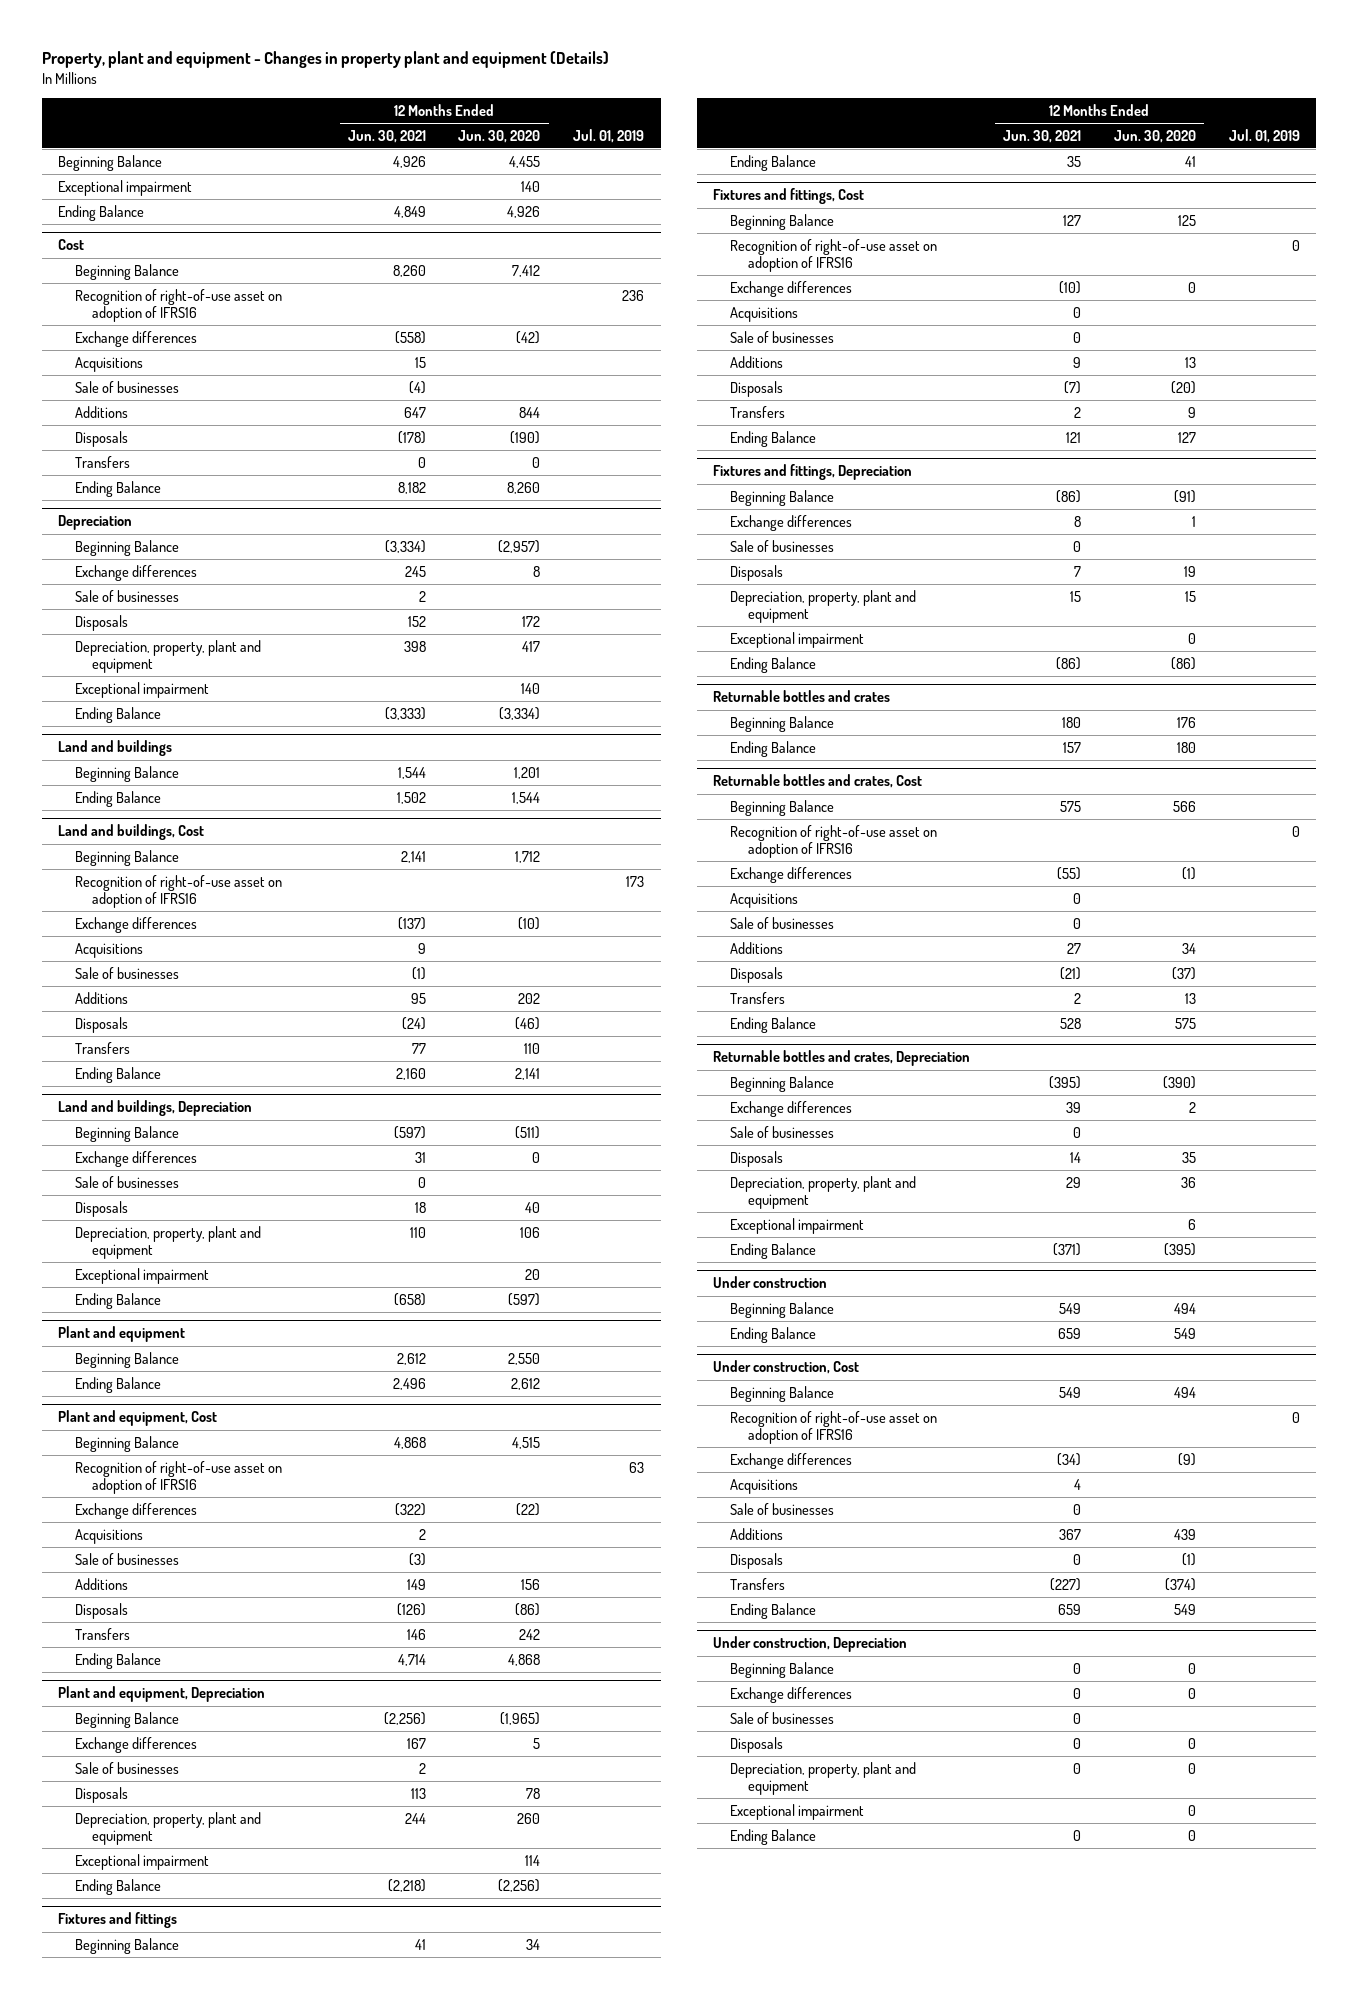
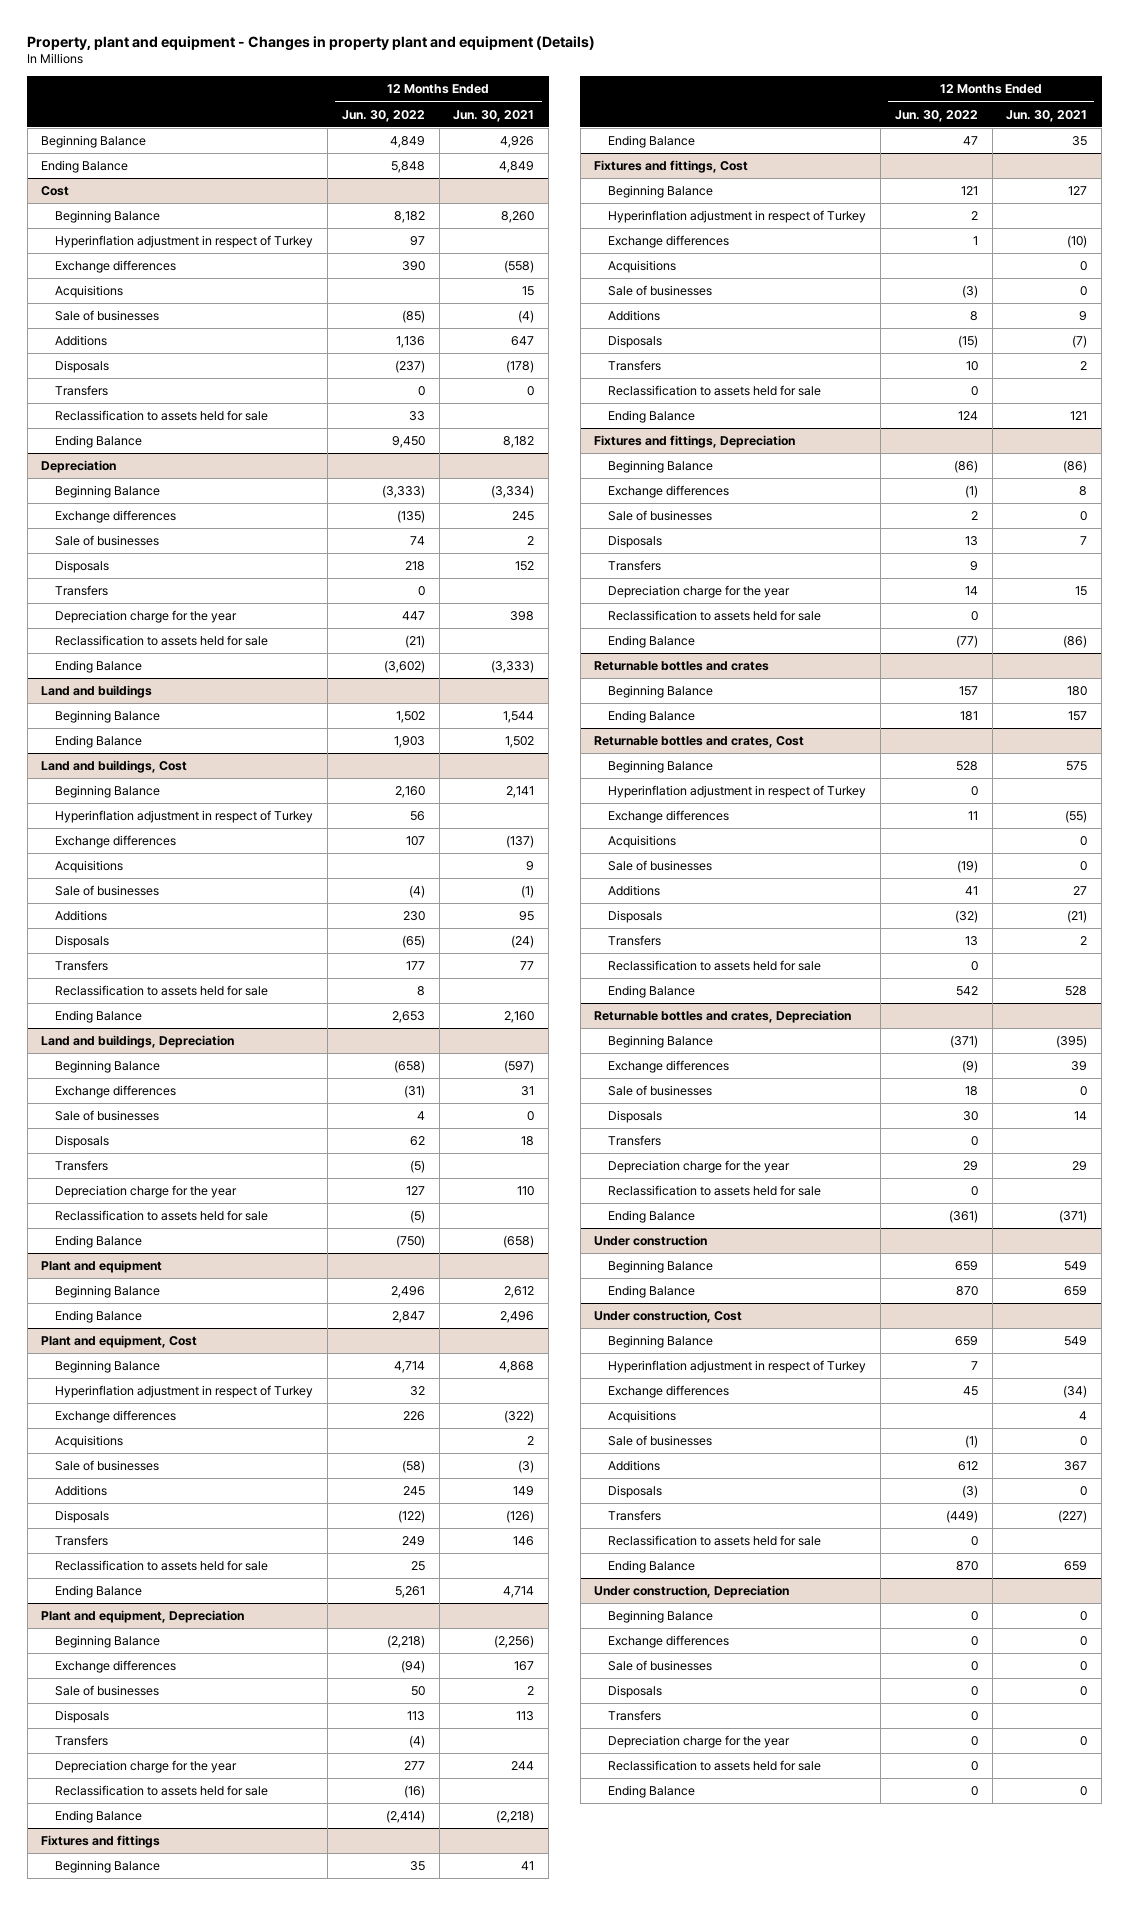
[458,129,541,143] Jun. 30, 2020 -> none
[573,128,645,143] Jul. 01, 2019 -> none
none -> [341,109,425,122] Jun. 30, 2022
[57,179,192,196] Exceptional impairment -> none
[75,288,283,323] Recognition of right-of-use asset on adoption of IFRS16 -> none
none -> [55,235,314,249] Hyperinflation adjustment in respect of Turkey
none -> [55,410,269,422] Reclassification to assets held for sale
[75,681,210,698] Exceptional impairment -> none
none -> [55,585,109,597] Transfers
[75,639,262,674] Depreciation, property, plant and equipment -> [55,610,238,624] Depreciation charge for the year
none -> [55,635,269,647] Reclassification to assets held for sale
[75,874,283,909] Recognition of right-of-use asset on adoption of IFRS16 -> none
none -> [55,810,314,824] Hyperinflation adjustment in respect of Turkey
none -> [55,985,269,997] Reclassification to assets held for sale
[75,1267,210,1284] Exceptional impairment -> none
none -> [55,1160,109,1172] Transfers
[75,1225,262,1260] Depreciation, property, plant and equipment -> [55,1185,238,1199] Depreciation charge for the year
none -> [55,1210,269,1222] Reclassification to assets held for sale
[75,1460,283,1495] Recognition of right-of-use asset on adoption of IFRS16 -> none
none -> [55,1385,314,1399] Hyperinflation adjustment in respect of Turkey
none -> [55,1560,269,1572] Reclassification to assets held for sale
[75,1853,210,1870] Exceptional impairment -> none
none -> [55,1735,109,1747] Transfers
[75,1811,262,1846] Depreciation, property, plant and equipment -> [55,1760,238,1774] Depreciation charge for the year
none -> [55,1785,269,1797] Reclassification to assets held for sale
[730,238,938,273] Recognition of right-of-use asset on adoption of IFRS16 -> none
none -> [608,210,867,224] Hyperinflation adjustment in respect of Turkey
none -> [608,385,822,397] Reclassification to assets held for sale
[730,631,865,648] Exceptional impairment -> none
none -> [608,560,662,572] Transfers
[730,589,917,624] Depreciation, property, plant and equipment -> [608,585,791,599] Depreciation charge for the year
none -> [608,610,822,622] Reclassification to assets held for sale
[730,824,938,859] Recognition of right-of-use asset on adoption of IFRS16 -> none
none -> [608,785,867,799] Hyperinflation adjustment in respect of Turkey
none -> [608,960,822,972] Reclassification to assets held for sale
[730,1217,865,1234] Exceptional impairment -> none
none -> [608,1135,662,1147] Transfers
[730,1175,917,1210] Depreciation, property, plant and equipment -> [608,1160,791,1174] Depreciation charge for the year
none -> [608,1185,822,1197] Reclassification to assets held for sale
[730,1410,938,1445] Recognition of right-of-use asset on adoption of IFRS16 -> none
none -> [608,1360,867,1374] Hyperinflation adjustment in respect of Turkey
none -> [608,1535,822,1547] Reclassification to assets held for sale
[730,1803,865,1820] Exceptional impairment -> none
none -> [608,1710,662,1722] Transfers
[730,1761,917,1796] Depreciation, property, plant and equipment -> [608,1735,791,1749] Depreciation charge for the year
none -> [608,1760,822,1772] Reclassification to assets held for sale

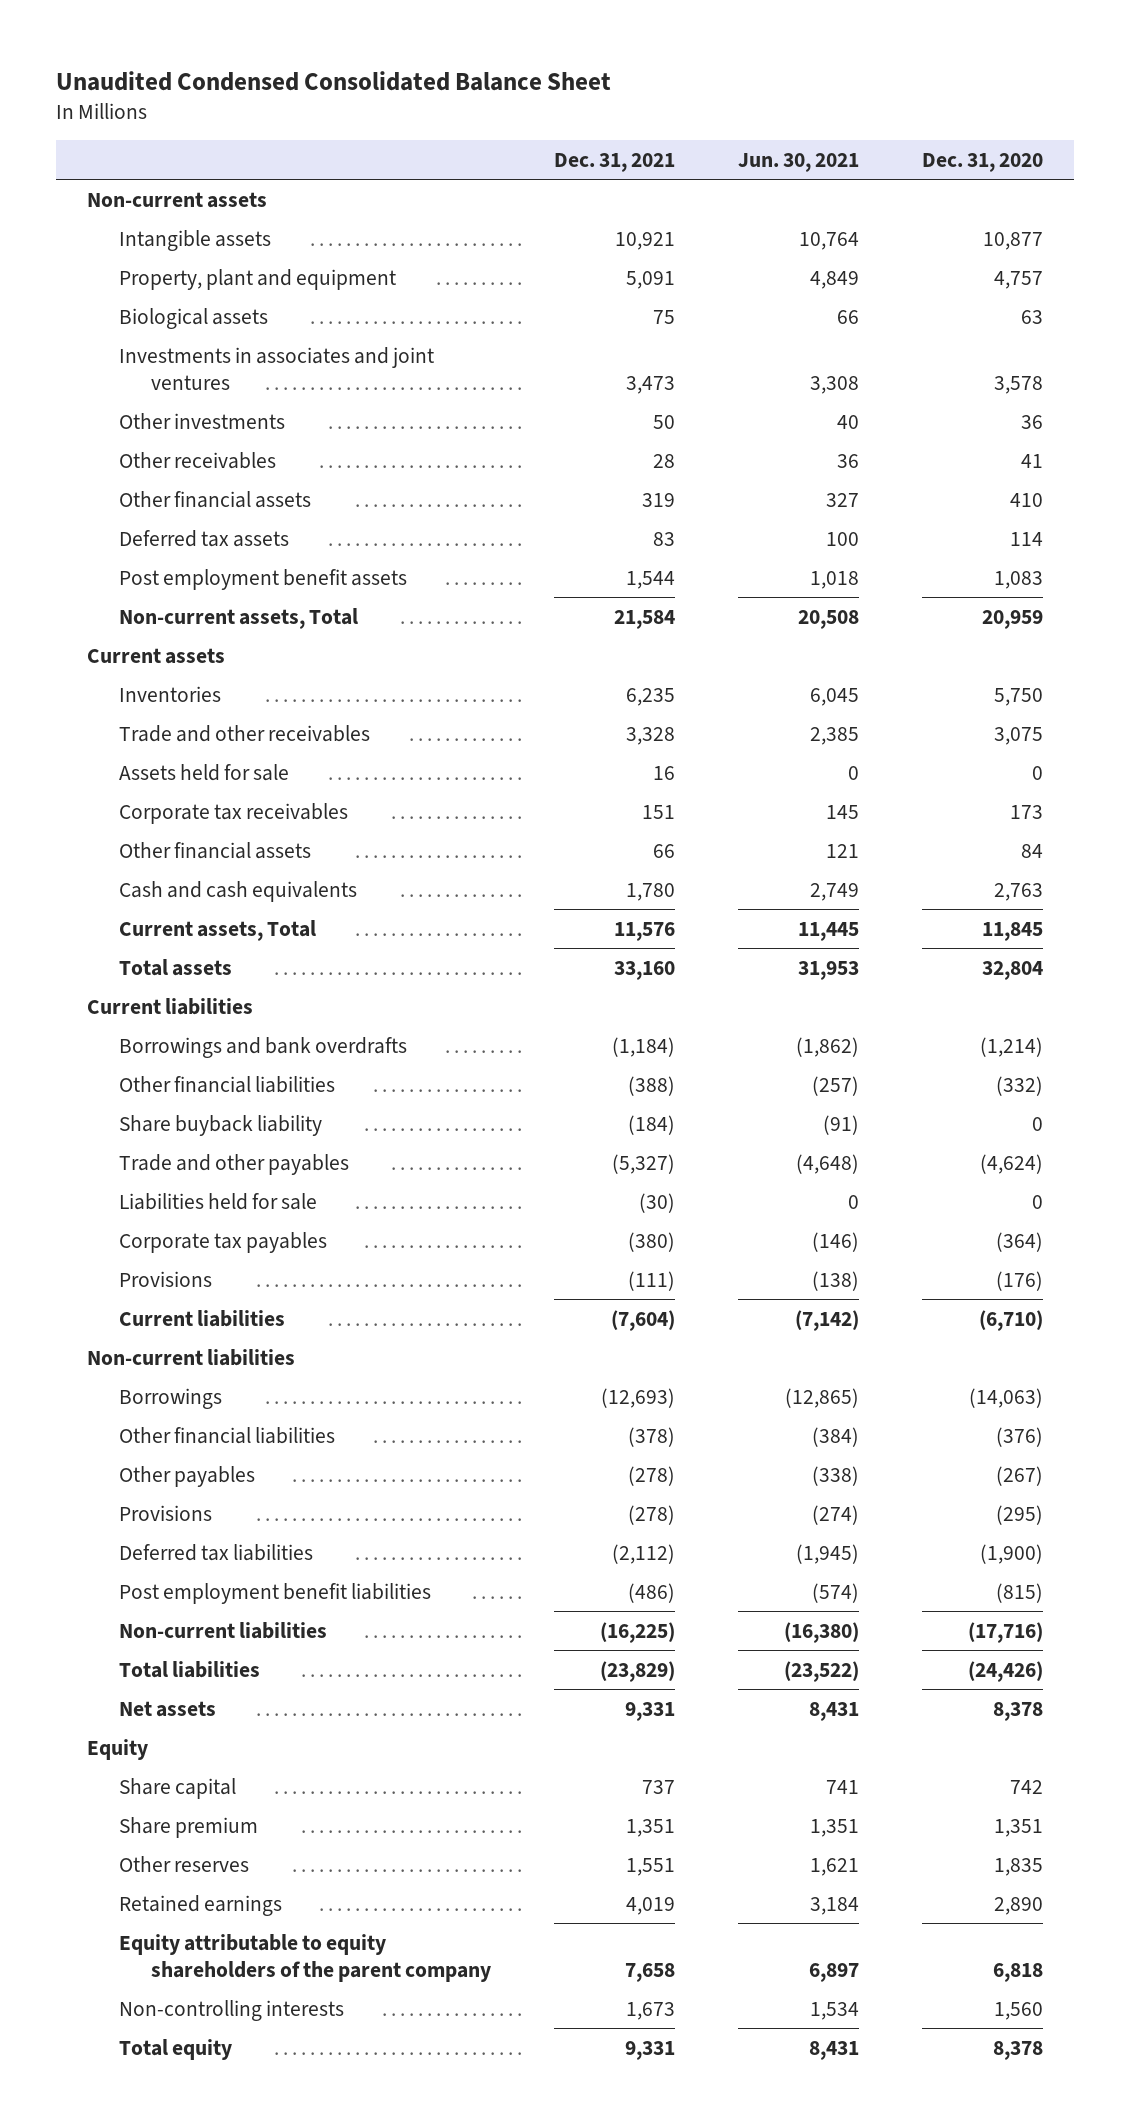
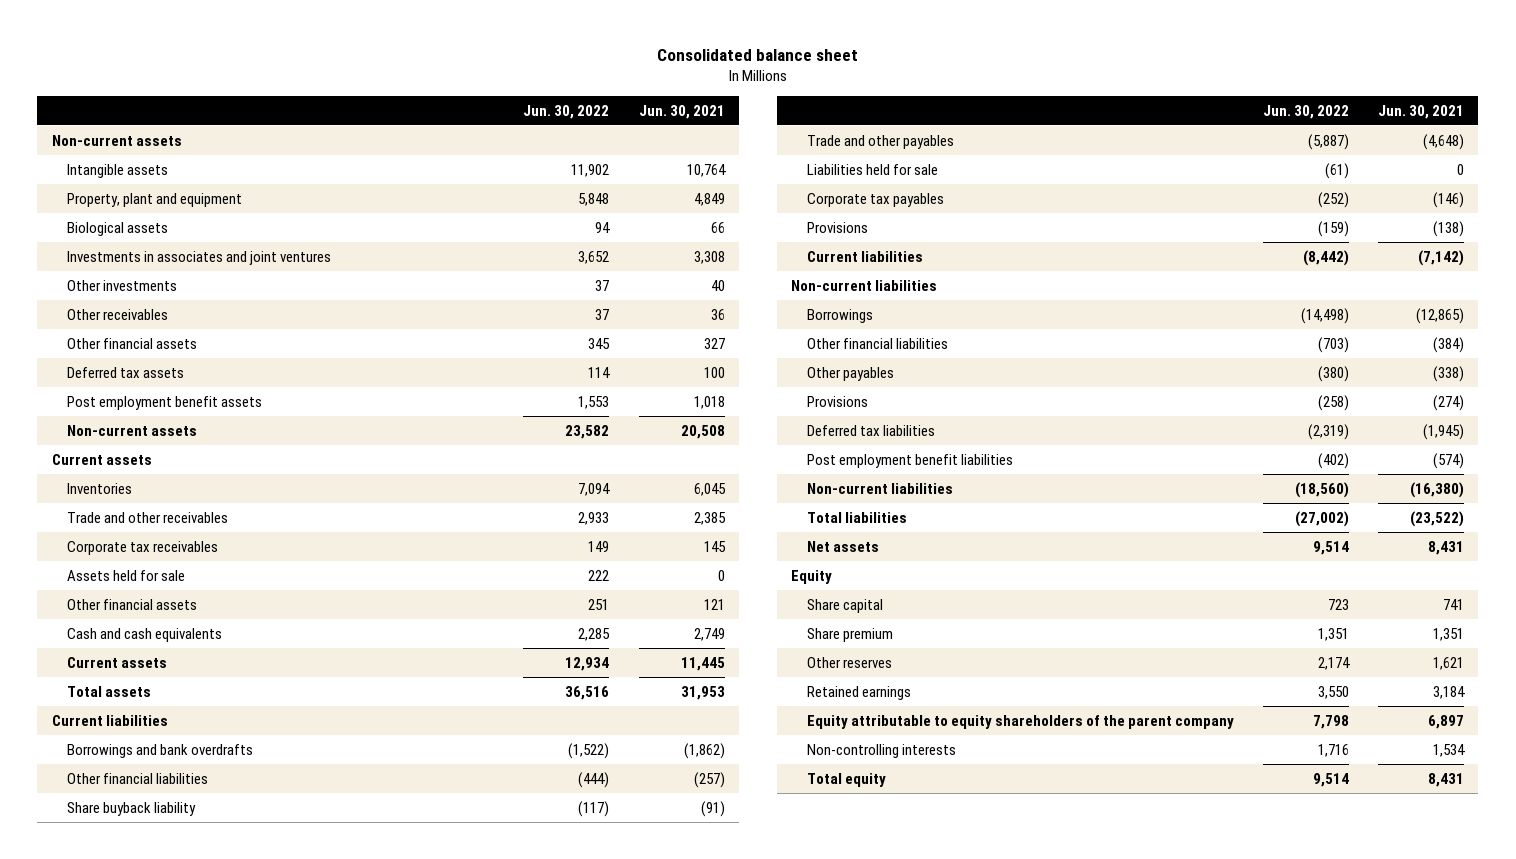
[56,70,612,91] Unaudited Condensed Consolidated Balance Sheet -> [656,48,858,61] Consolidated balance sheet
[553,152,675,172] Dec. 31, 2021 -> none
[921,152,1043,172] Dec. 31, 2020 -> none
none -> [523,104,610,119] Jun. 30, 2022
[119,607,359,629] Non-current assets, Total -> [67,424,198,436] Non-current assets
[119,763,290,781] Assets held for sale -> [67,569,186,581] Assets held for sale
[119,919,317,941] Current assets, Total -> [67,656,168,668] Current assets

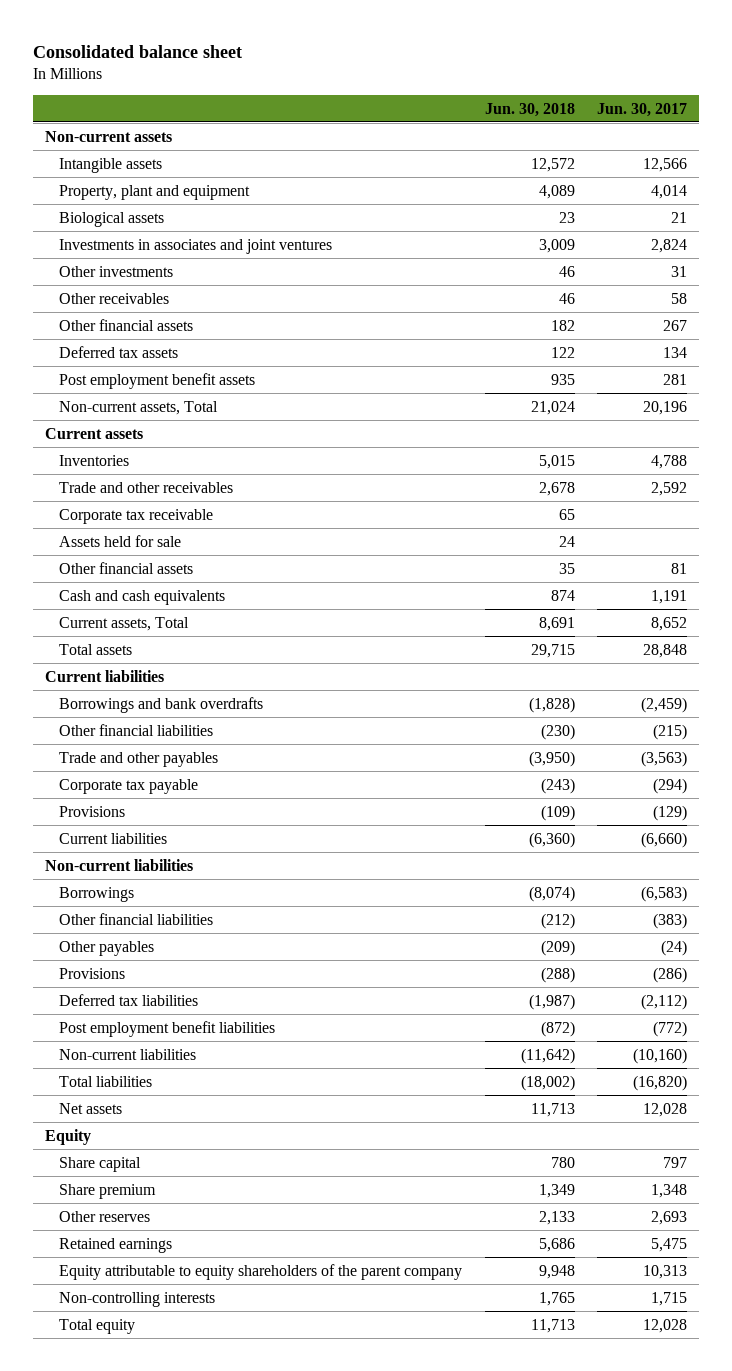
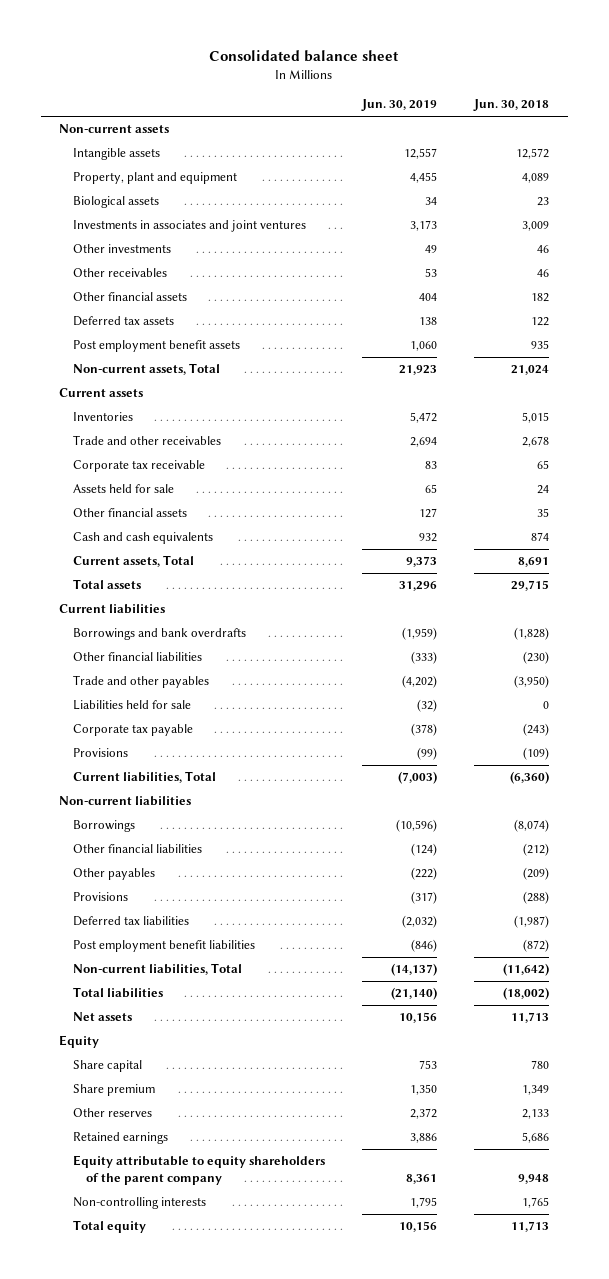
[597,102,688,117] Jun. 30, 2017 -> none
none -> [361,99,438,112] Jun. 30, 2019
none -> [72,700,191,711] Liabilities held for sale
[58,832,167,844] Current liabilities -> [72,771,216,784] Current liabilities, Total
[58,1048,196,1060] Non-current liabilities -> [72,963,242,976] Non-current liabilities, Total

